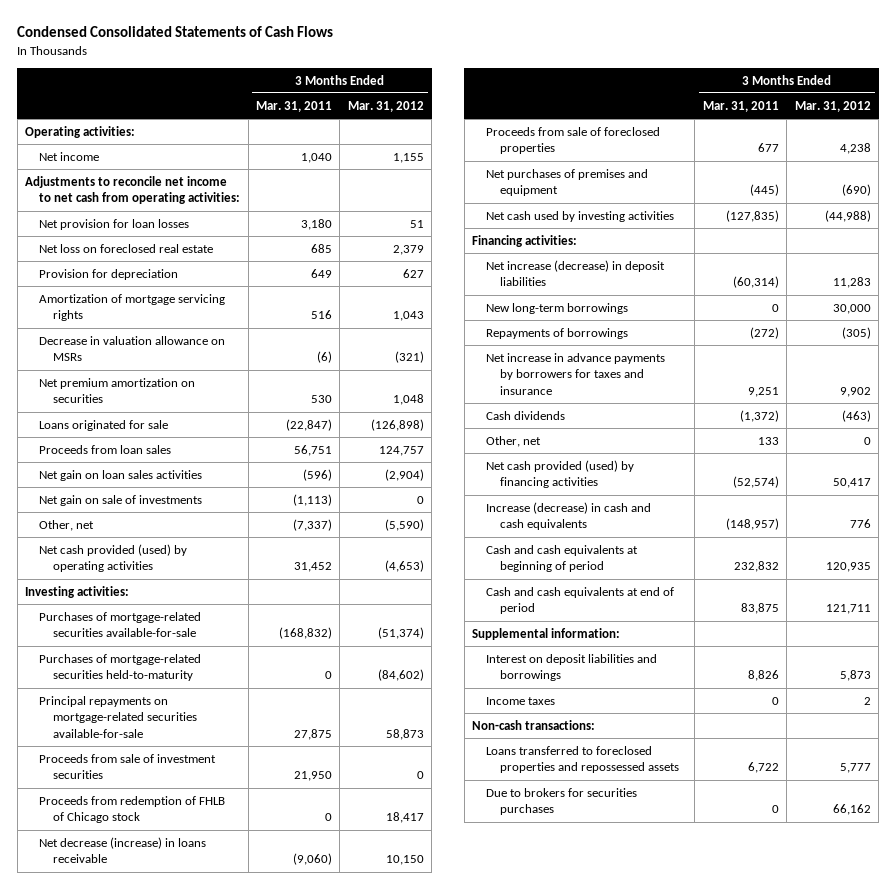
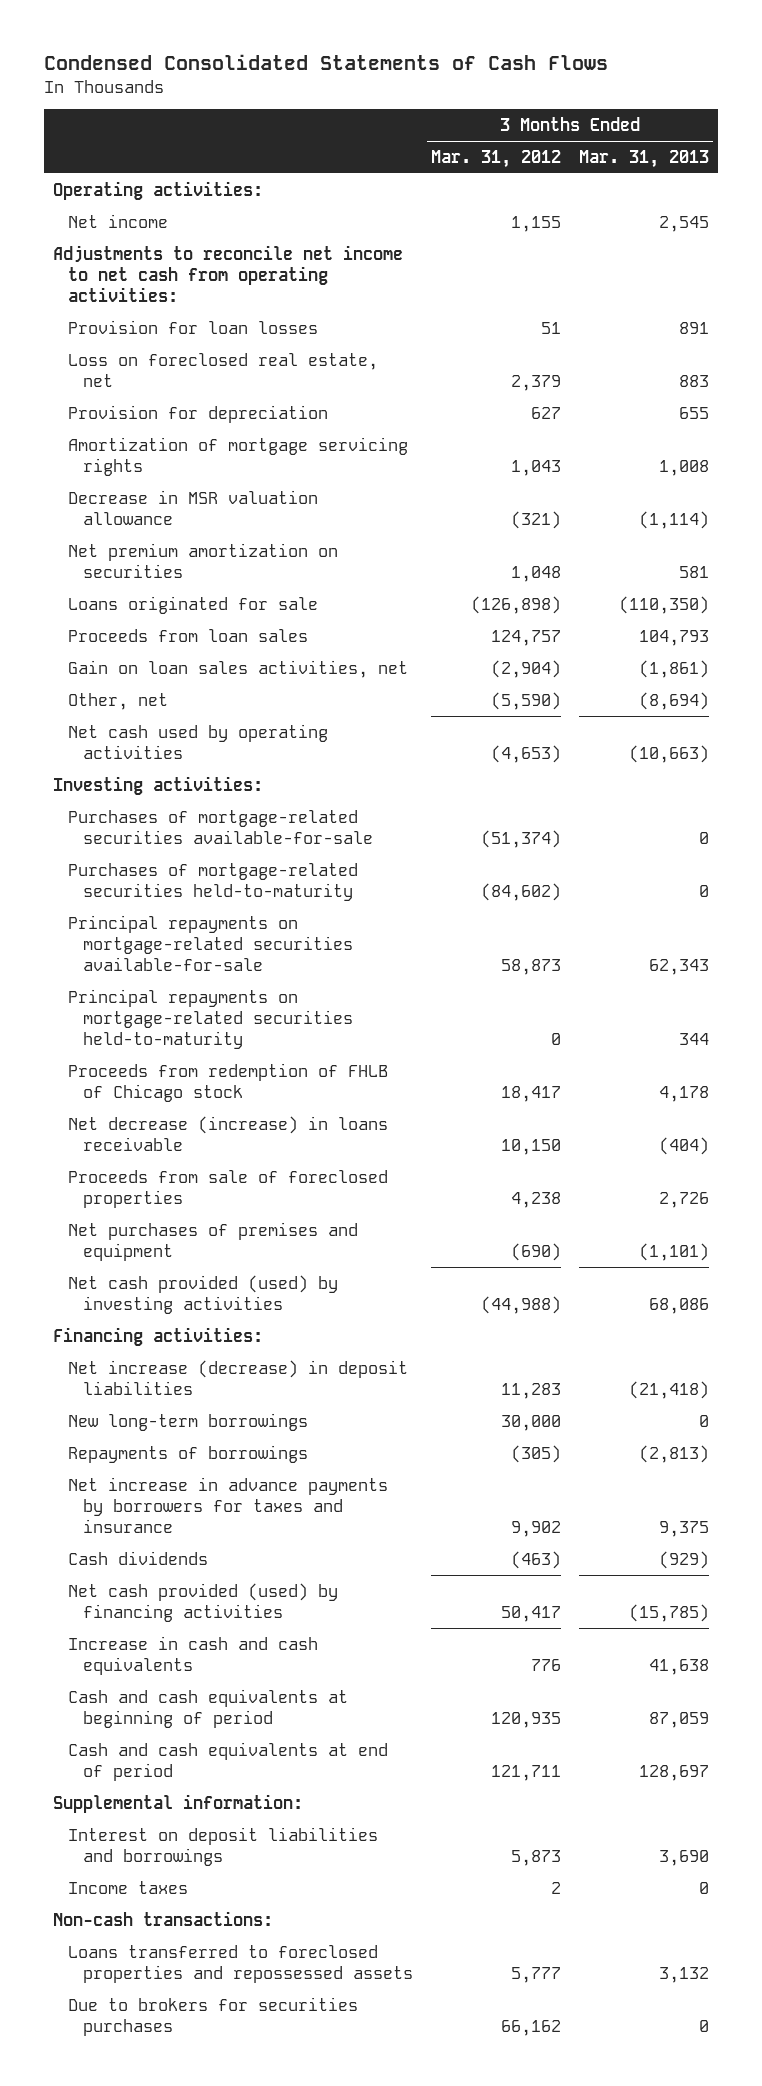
[255,100,332,112] Mar. 31, 2011 -> none
none -> [578,149,709,168] Mar. 31, 2013
[39,218,190,230] Net provision for loan losses -> [68,319,319,334] Provision for loan losses
[39,243,214,253] Net loss on foreclosed real estate -> [68,352,379,388] Loss on foreclosed real estate, net
[39,335,226,362] Decrease in valuation allowance on MSRs -> [68,489,319,526] Decrease in MSR valuation allowance
[39,494,203,506] Net gain on sale of investments -> none
[39,469,203,481] Net gain on loan sales activities -> [68,659,409,678] Gain on loan sales activities, net
[39,543,188,573] Net cash provided (used) by operating activities -> [68,723,329,760] Net cash used by operating activities
[39,753,217,780] Proceeds from sale of investment securities -> none
none -> [68,988,354,1050] Principal repayments on mortgage-related securities held-to-maturity
[485,210,674,222] Net cash used by investing activities -> [68,1274,339,1315] Net cash provided (used) by investing activities
[485,435,541,447] Other, net -> none
[485,501,651,531] Increase (decrease) in cash and cash equivalents -> [68,1635,319,1676] Increase in cash and cash equivalents

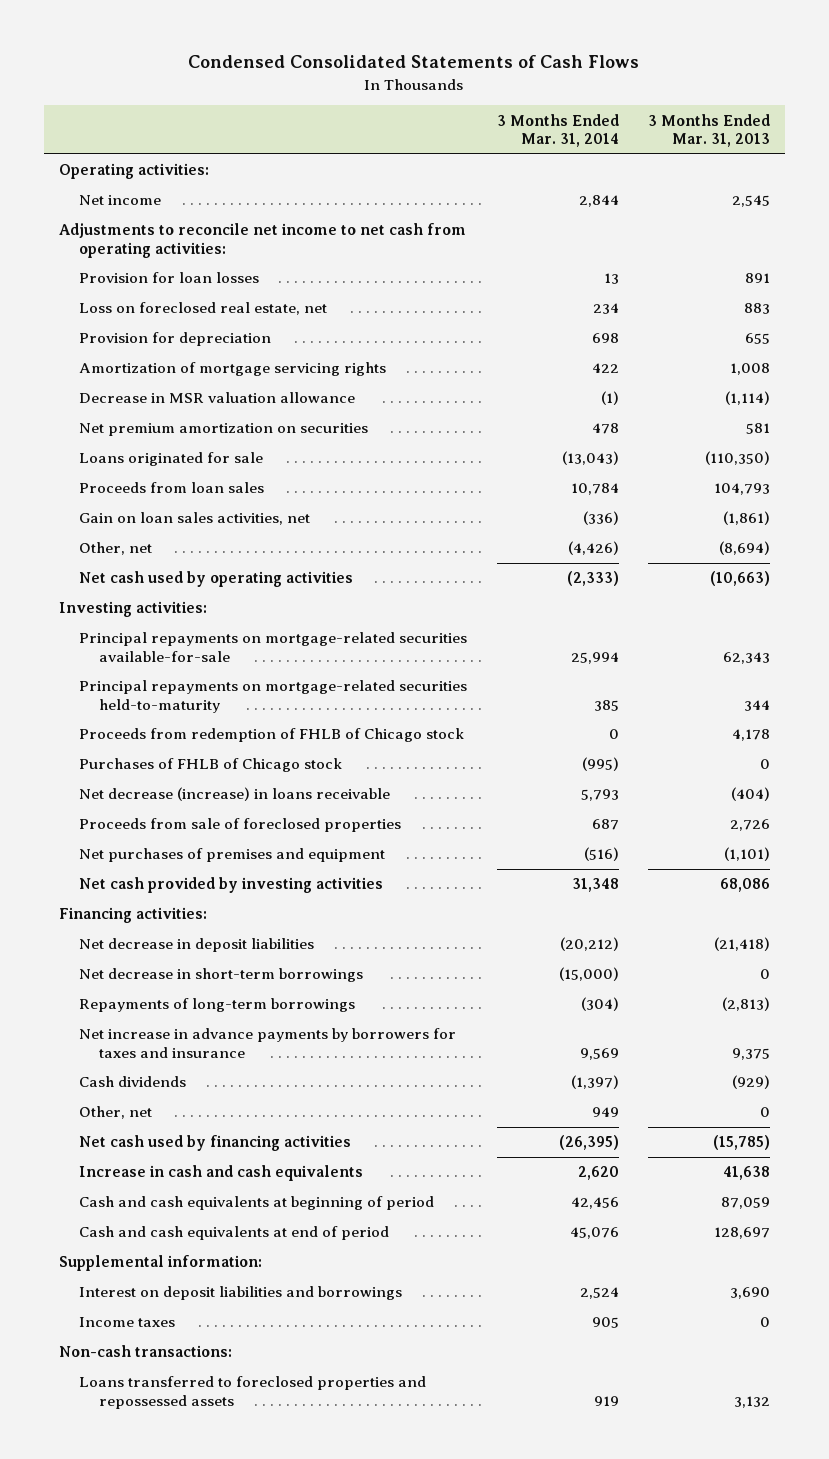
[431,149,562,168] Mar. 31, 2012 -> none
none -> [496,113,619,148] 3 Months Ended Mar. 31, 2014
[68,809,374,845] Purchases of mortgage-related securities available-for-sale -> none
[68,862,359,902] Purchases of mortgage-related securities held-to-maturity -> none
none -> [78,758,342,773] Purchases of FHLB of Chicago stock
[68,1274,339,1315] Net cash provided (used) by investing activities -> [78,877,383,894] Net cash provided by investing activities
[68,1412,309,1431] New long-term borrowings -> none
[68,1359,409,1396] Net increase (decrease) in deposit liabilities -> [78,938,314,953] Net decrease in deposit liabilities
none -> [78,968,363,983] Net decrease in short-term borrowings
[68,1444,309,1463] Repayments of borrowings -> [78,998,355,1013] Repayments of long-term borrowings
none -> [78,1106,152,1120] Other, net
[68,1582,339,1623] Net cash provided (used) by financing activities -> [78,1135,351,1152] Net cash used by financing activities
[68,1996,359,2037] Due to brokers for securities purchases -> none

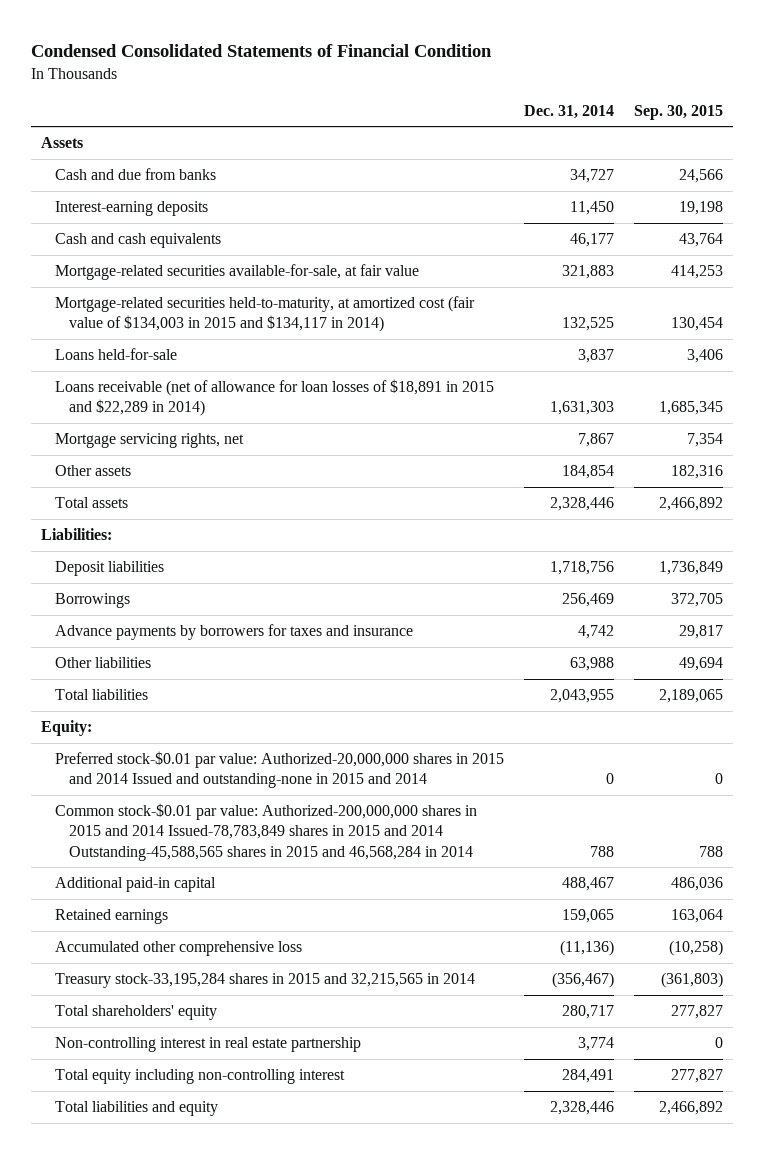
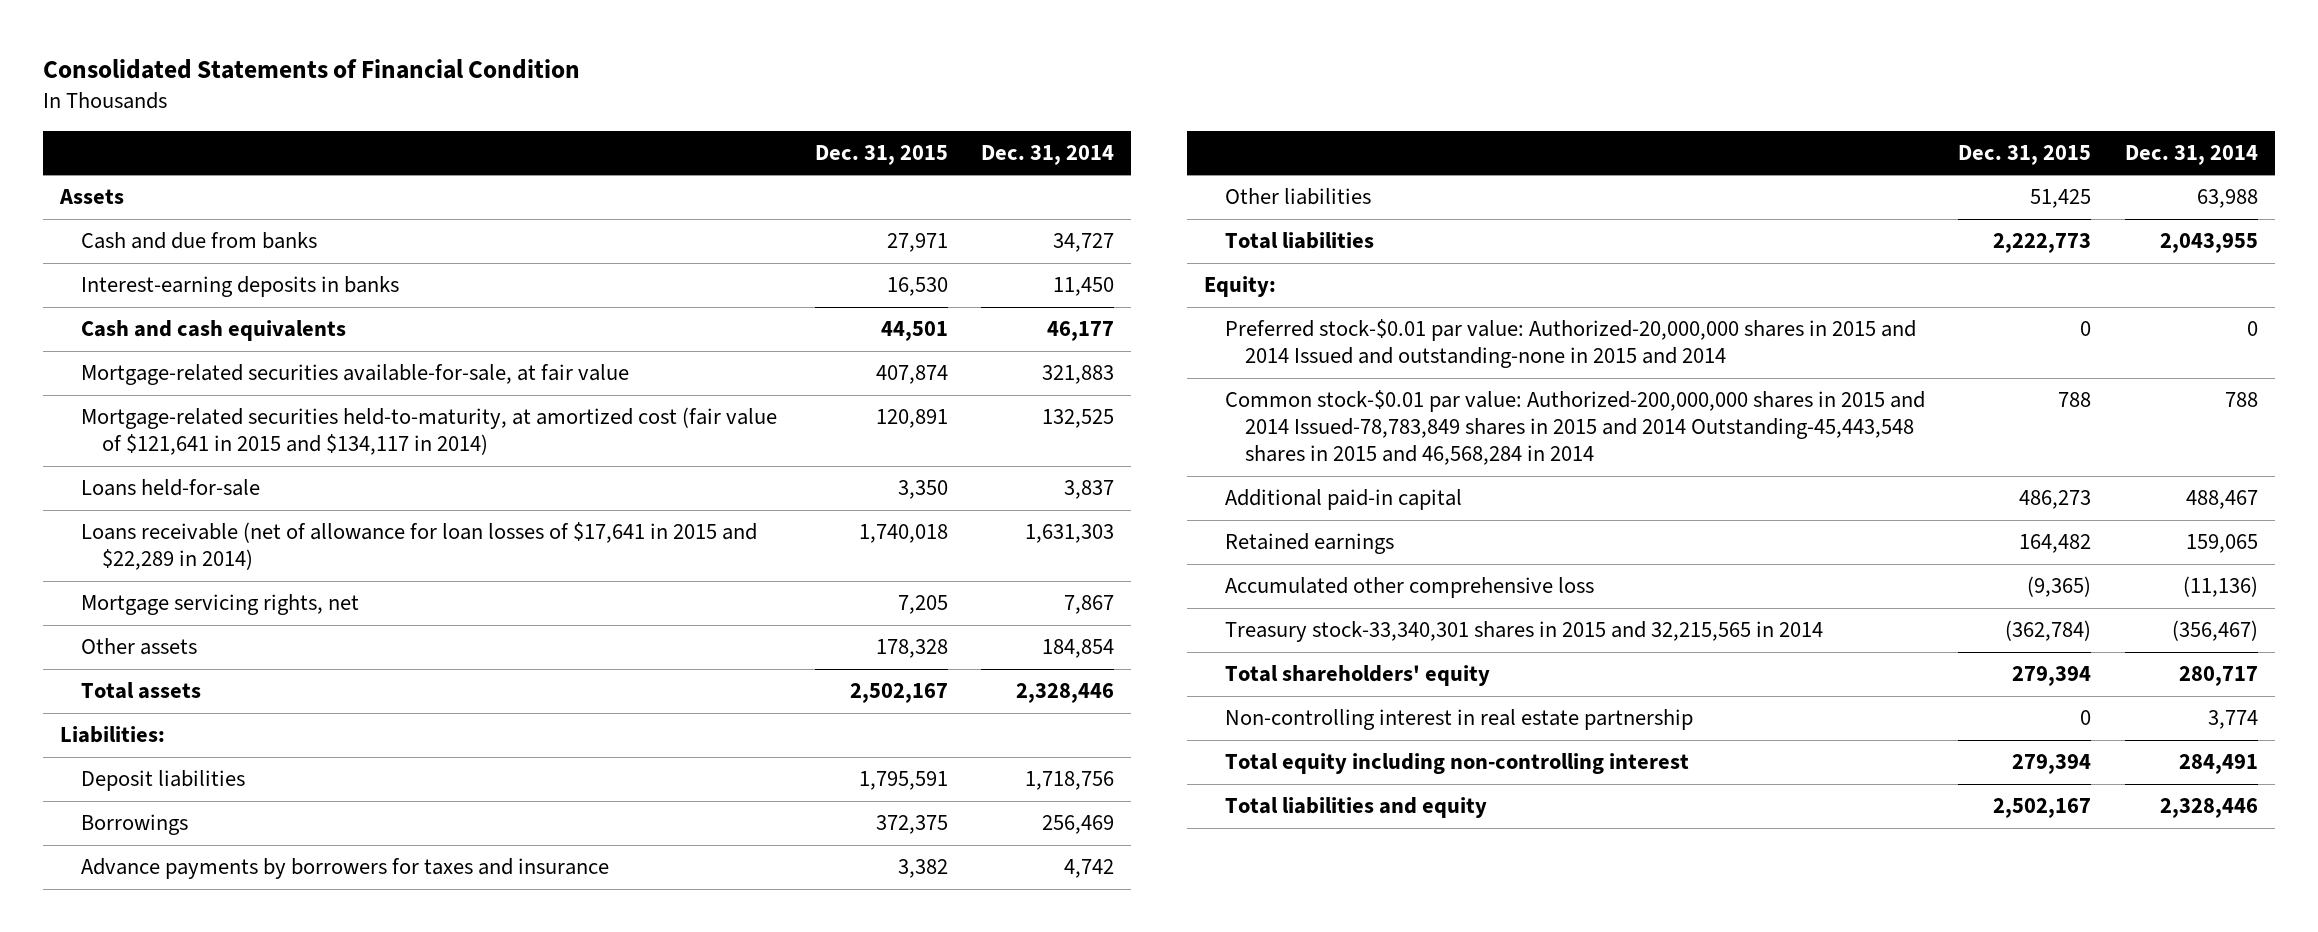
[31,43,493,57] Condensed Consolidated Statements of Financial Condition -> [43,59,581,80] Consolidated Statements of Financial Condition
[633,104,723,120] Sep. 30, 2015 -> none
none -> [814,144,948,165] Dec. 31, 2015
[55,201,209,217] Interest-earning deposits -> [80,276,399,298] Interest-earning deposits in banks
[55,296,476,333] Mortgage-related securities held-to-maturity, at amortized cost (fair value of $134,003 in 2015 and $134,117 in 2014) -> [80,407,777,456] Mortgage-related securities held-to-maturity, at amortized cost (fair value of $121,641 in 2015 and $134,117 in 2014)
[55,379,495,417] Loans receivable (net of allowance for loan losses of $18,891 in 2015 and $22,289 in 2014) -> [80,522,757,571] Loans receivable (net of allowance for loan losses of $17,641 in 2015 and $22,289 in 2014)
[55,803,478,861] Common stock-$0.01 par value: Authorized-200,000,000 shares in 2015 and 2014 Issued-78,783,849 shares in 2015 and 2014 Outstanding-45,588,565 shares in 2015 and 46,568,284 in 2014 -> [1224,390,1925,466] Common stock-$0.01 par value: Authorized-200,000,000 shares in 2015 and 2014 Issued-78,783,849 shares in 2015 and 2014 Outstanding-45,443,548 shares in 2015 and 46,568,284 in 2014
[55,973,476,989] Treasury stock-33,195,284 shares in 2015 and 32,215,565 in 2014 -> [1224,621,1823,643] Treasury stock-33,340,301 shares in 2015 and 32,215,565 in 2014

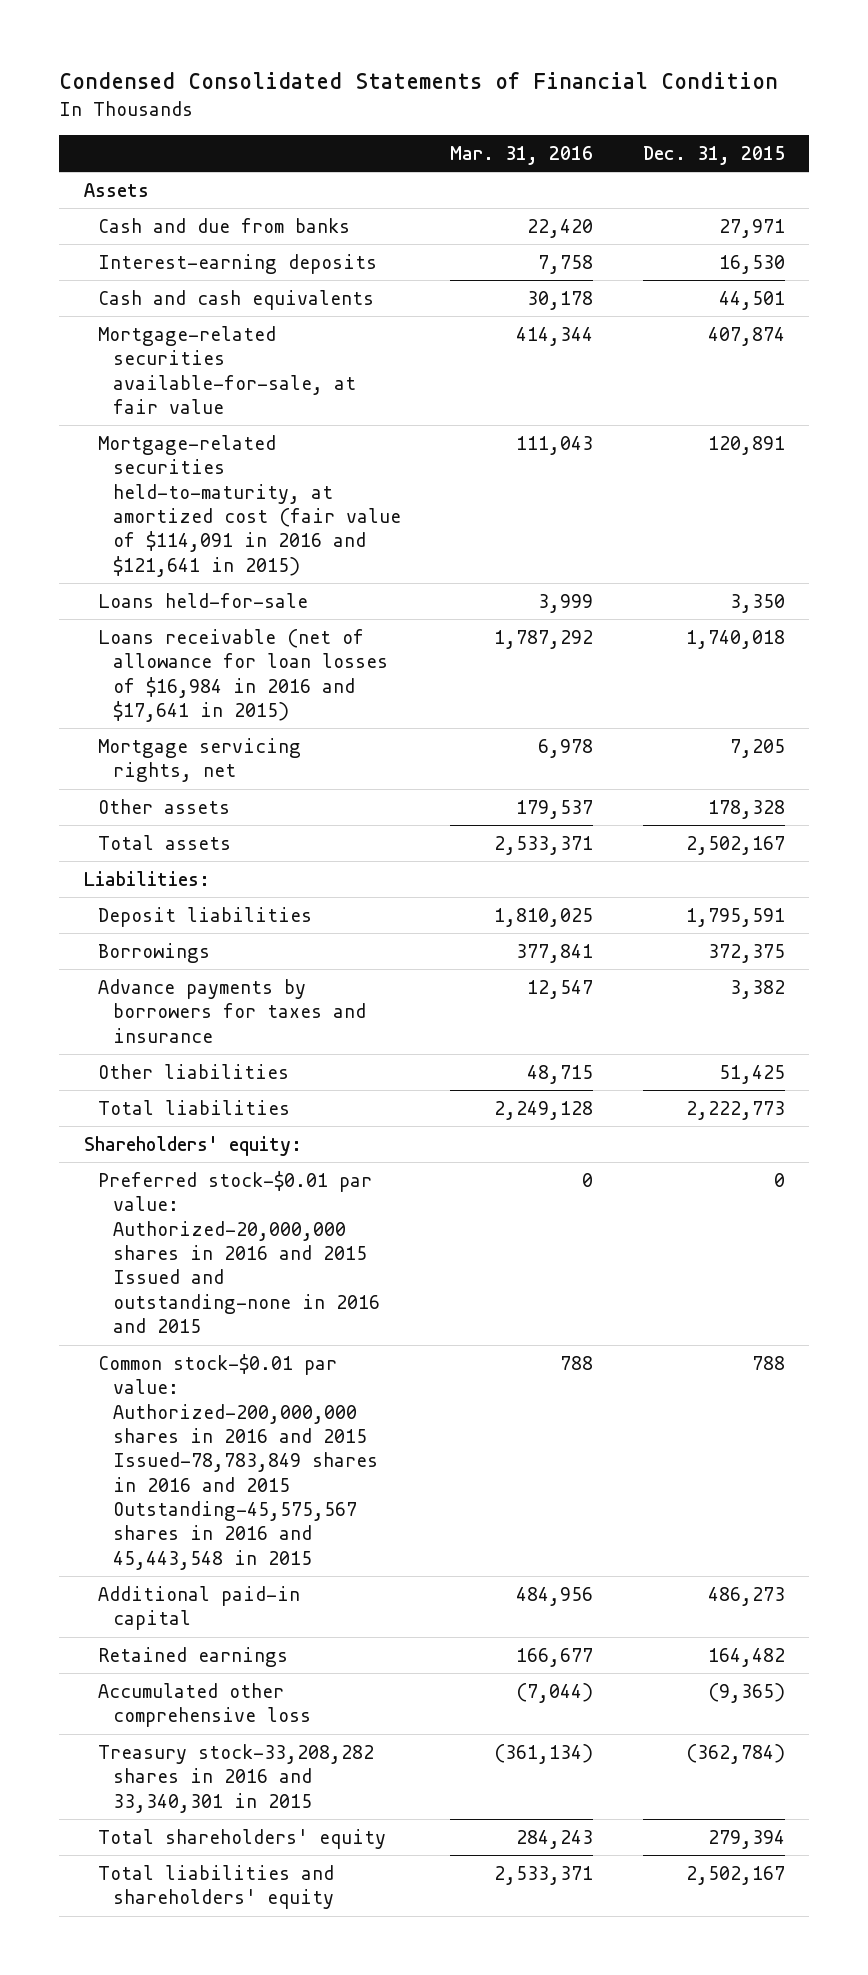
[43,59,581,80] Consolidated Statements of Financial Condition -> [59,72,779,90] Condensed Consolidated Statements of Financial Condition
[981,144,1115,165] Dec. 31, 2014 -> none
none -> [450,145,594,165] Mar. 31, 2016
[80,276,399,298] Interest-earning deposits in banks -> [98,253,378,274] Interest-earning deposits
[80,407,777,456] Mortgage-related securities held-to-maturity, at amortized cost (fair value of $121,641 in 2015 and $134,117 in 2014) -> [98,434,401,577] Mortgage-related securities held-to-maturity, at amortized cost (fair value of $114,091 in 2016 and $121,641 in 2015)
[80,522,757,571] Loans receivable (net of allowance for loan losses of $17,641 in 2015 and $22,289 in 2014) -> [98,628,388,723] Loans receivable (net of allowance for loan losses of $16,984 in 2016 and $17,641 in 2015)
[1203,276,1276,298] Equity: -> [83,1135,302,1156] Shareholders' equity:
[1224,319,1916,369] Preferred stock-$0.01 par value: Authorized-20,000,000 shares in 2015 and 2014 Issued and outstanding-none in 2015 and 2014 -> [98,1170,380,1334] Preferred stock-$0.01 par value: Authorized-20,000,000 shares in 2016 and 2015 Issued and outstanding-none in 2016 and 2015
[1224,390,1925,466] Common stock-$0.01 par value: Authorized-200,000,000 shares in 2015 and 2014 Issued-78,783,849 shares in 2015 and 2014 Outstanding-45,443,548 shares in 2015 and 46,568,284 in 2014 -> [98,1353,378,1570] Common stock-$0.01 par value: Authorized-200,000,000 shares in 2016 and 2015 Issued-78,783,849 shares in 2016 and 2015 Outstanding-45,575,567 shares in 2016 and 45,443,548 in 2015
[1224,621,1823,643] Treasury stock-33,340,301 shares in 2015 and 32,215,565 in 2014 -> [98,1743,375,1813] Treasury stock-33,208,282 shares in 2016 and 33,340,301 in 2015
[1224,709,1693,731] Non-controlling interest in real estate partnership -> none
[1224,753,1689,775] Total equity including non-controlling interest -> none
[1224,797,1487,819] Total liabilities and equity -> [98,1864,335,1910] Total liabilities and shareholders' equity

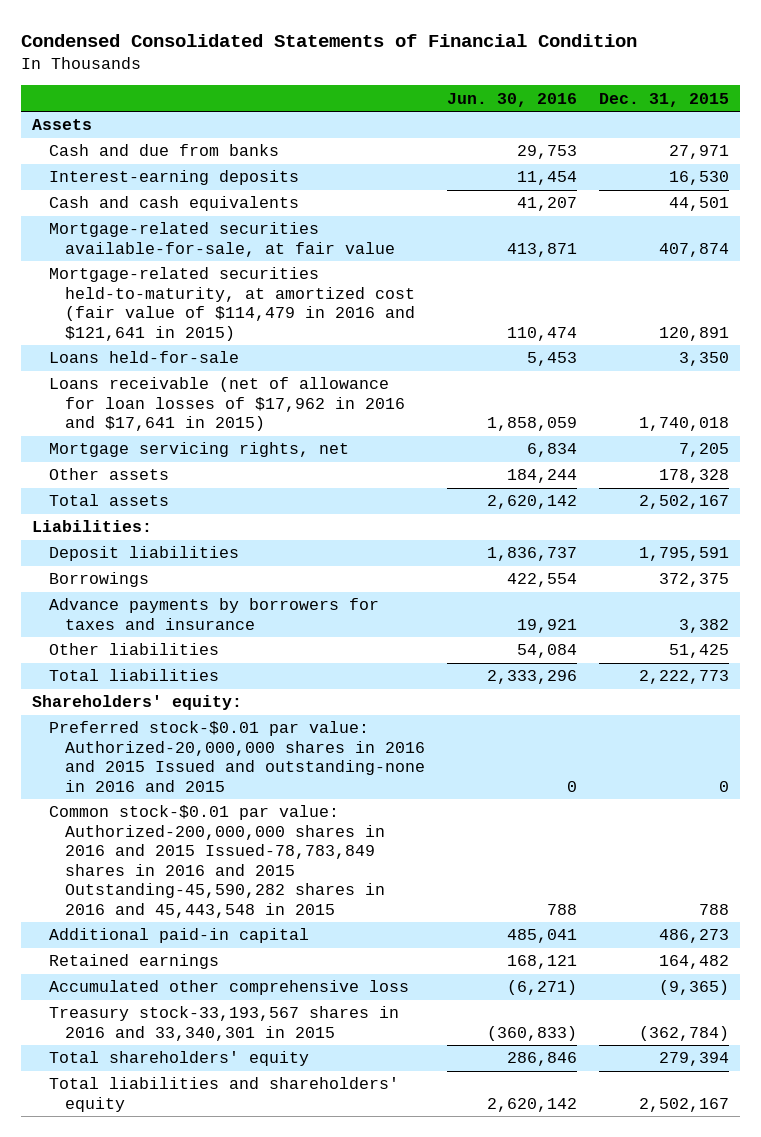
[450,145,594,165] Mar. 31, 2016 -> none
none -> [447,92,578,107] Jun. 30, 2016
[98,434,401,577] Mortgage-related securities held-to-maturity, at amortized cost (fair value of $114,091 in 2016 and $121,641 in 2015) -> [48,267,416,341] Mortgage-related securities held-to-maturity, at amortized cost (fair value of $114,479 in 2016 and $121,641 in 2015)
[98,628,388,723] Loans receivable (net of allowance for loan losses of $16,984 in 2016 and $17,641 in 2015) -> [48,377,406,432] Loans receivable (net of allowance for loan losses of $17,962 in 2016 and $17,641 in 2015)
[98,1353,378,1570] Common stock-$0.01 par value: Authorized-200,000,000 shares in 2016 and 2015 Issued-78,783,849 shares in 2016 and 2015 Outstanding-45,575,567 shares in 2016 and 45,443,548 in 2015 -> [48,805,386,918] Common stock-$0.01 par value: Authorized-200,000,000 shares in 2016 and 2015 Issued-78,783,849 shares in 2016 and 2015 Outstanding-45,590,282 shares in 2016 and 45,443,548 in 2015
[98,1743,375,1813] Treasury stock-33,208,282 shares in 2016 and 33,340,301 in 2015 -> [48,1006,399,1041] Treasury stock-33,193,567 shares in 2016 and 33,340,301 in 2015

